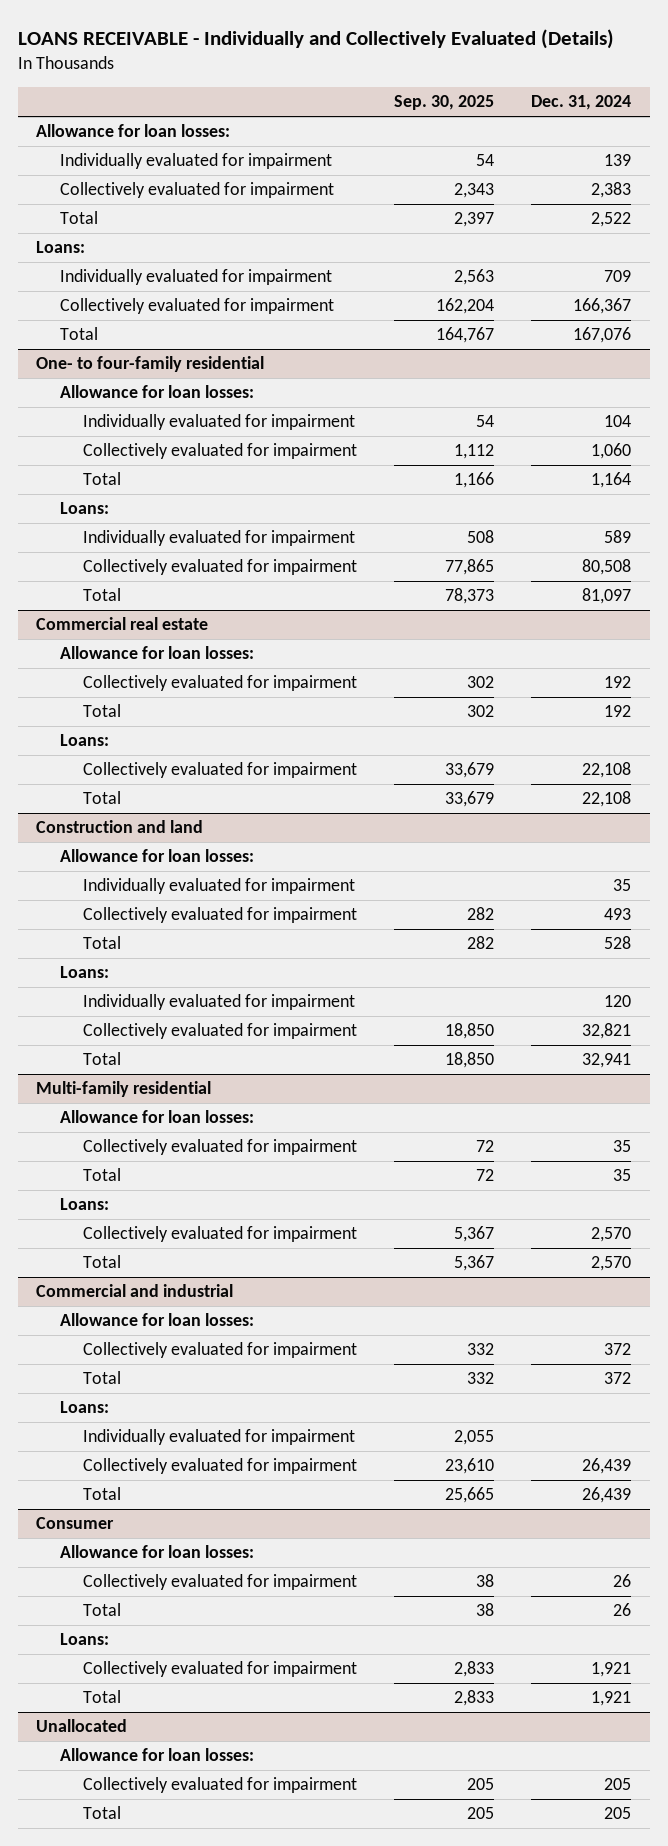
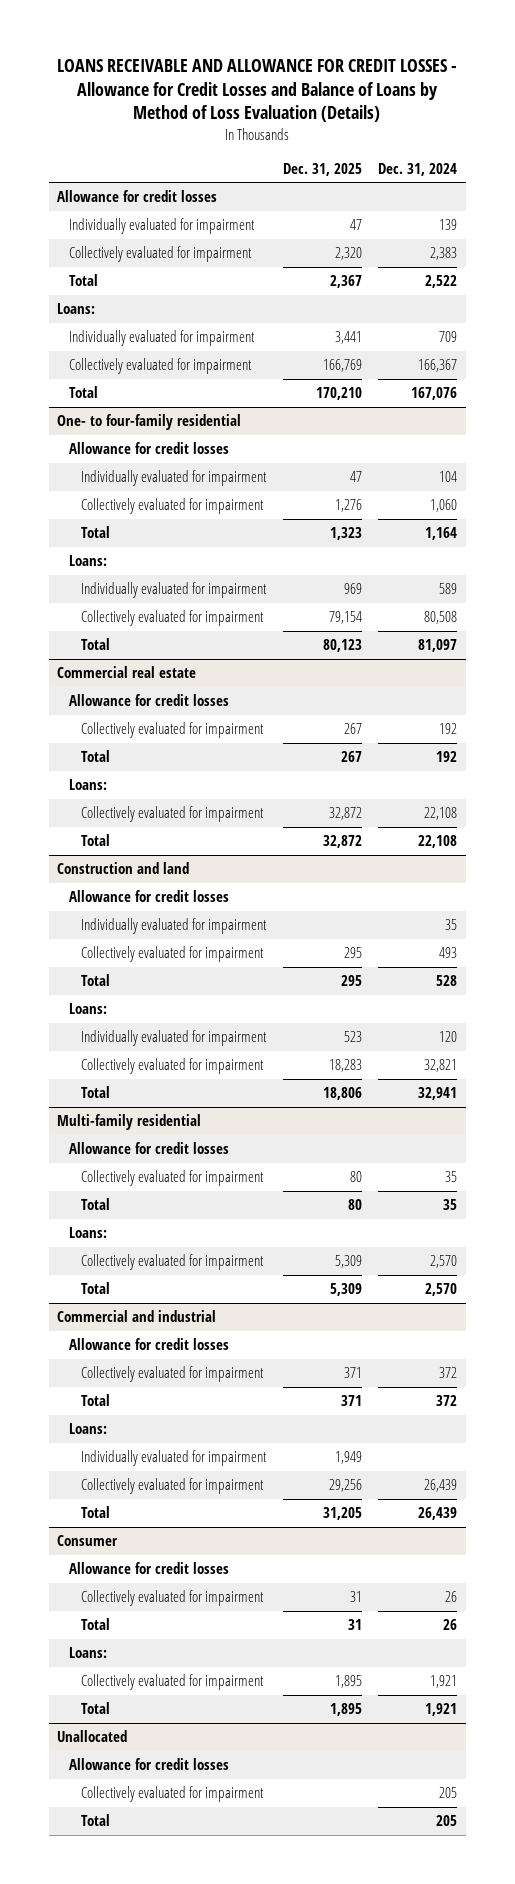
[17,29,614,50] LOANS RECEIVABLE - Individually and Collectively Evaluated (Details) -> [57,59,458,123] LOANS RECEIVABLE AND ALLOWANCE FOR CREDIT LOSSES - Allowance for Credit Losses and Balance of Loans by Method of Loss Evaluation (Details)
[394,95,495,111] Sep. 30, 2025 -> none
none -> [282,163,362,177] Dec. 31, 2025
[36,124,231,138] Allowance for loan losses: -> [57,190,218,203] Allowance for credit losses
[59,385,254,399] Allowance for loan losses: -> [69,442,230,455] Allowance for credit losses
[59,646,254,660] Allowance for loan losses: -> [69,694,230,707] Allowance for credit losses
[59,849,254,863] Allowance for loan losses: -> [69,890,230,903] Allowance for credit losses
[59,1110,254,1124] Allowance for loan losses: -> [69,1142,230,1155] Allowance for credit losses
[59,1313,254,1327] Allowance for loan losses: -> [69,1338,230,1351] Allowance for credit losses
[59,1545,254,1559] Allowance for loan losses: -> [69,1562,230,1575] Allowance for credit losses
[59,1748,254,1762] Allowance for loan losses: -> [69,1758,230,1771] Allowance for credit losses

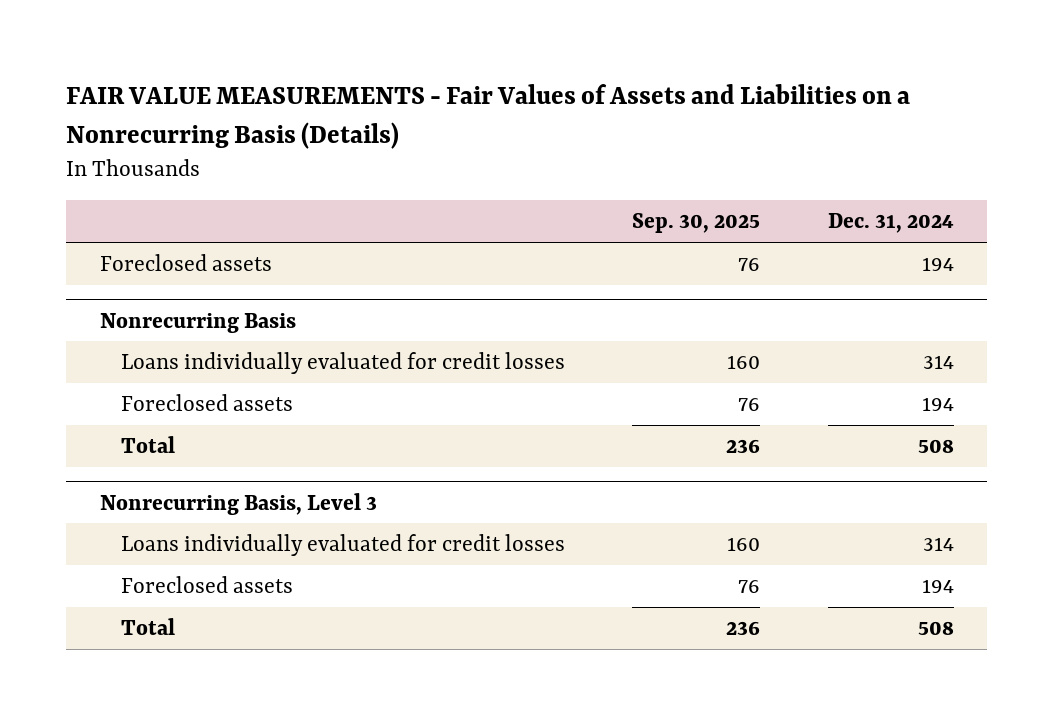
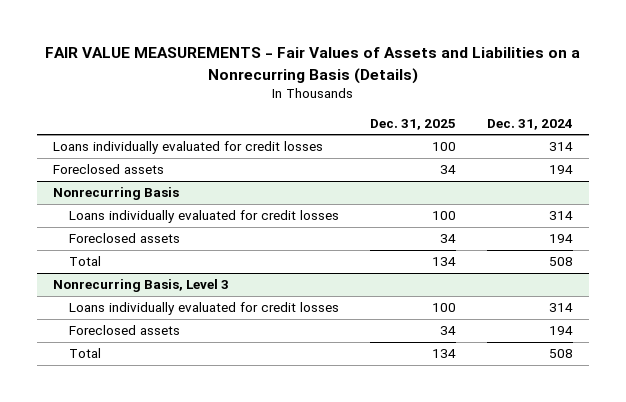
[632,213,761,234] Sep. 30, 2025 -> none
none -> [370,118,457,130] Dec. 31, 2025
none -> [52,141,323,155] Loans individually evaluated for credit losses

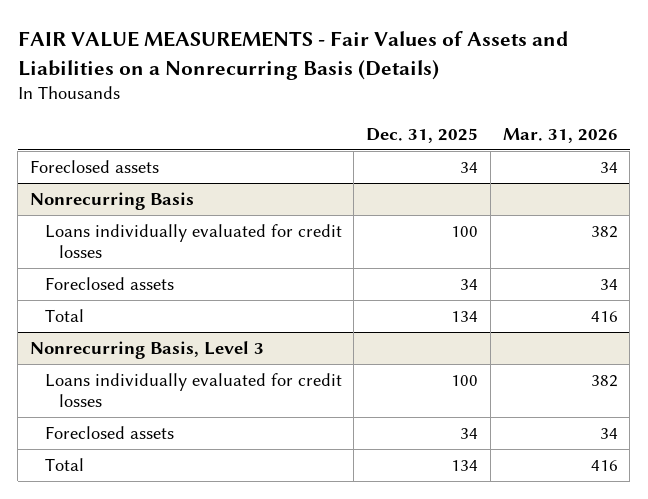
[487,118,574,130] Dec. 31, 2024 -> none
none -> [502,127,618,143] Mar. 31, 2026
[52,141,323,155] Loans individually evaluated for credit losses -> none

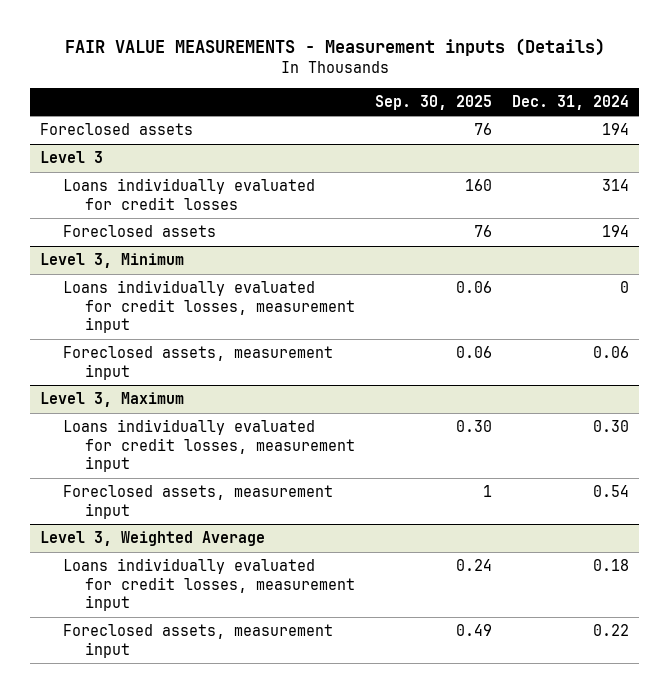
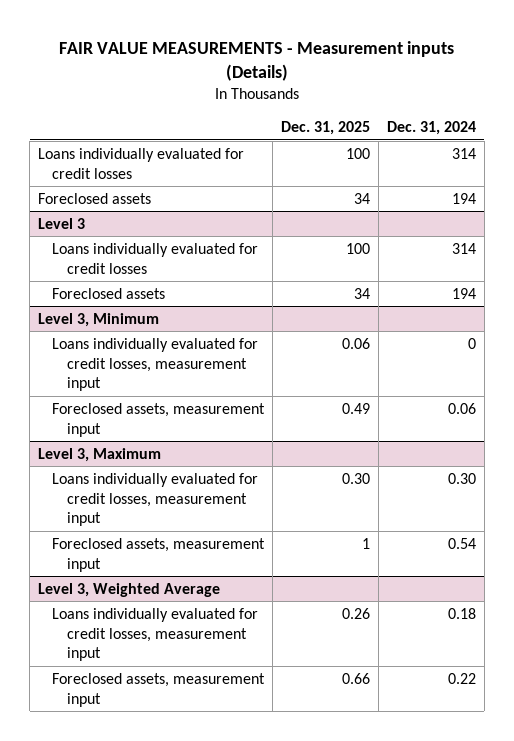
[375,94,493,110] Sep. 30, 2025 -> none
none -> [281,120,371,135] Dec. 31, 2025
none -> [38,147,245,179] Loans individually evaluated for credit losses

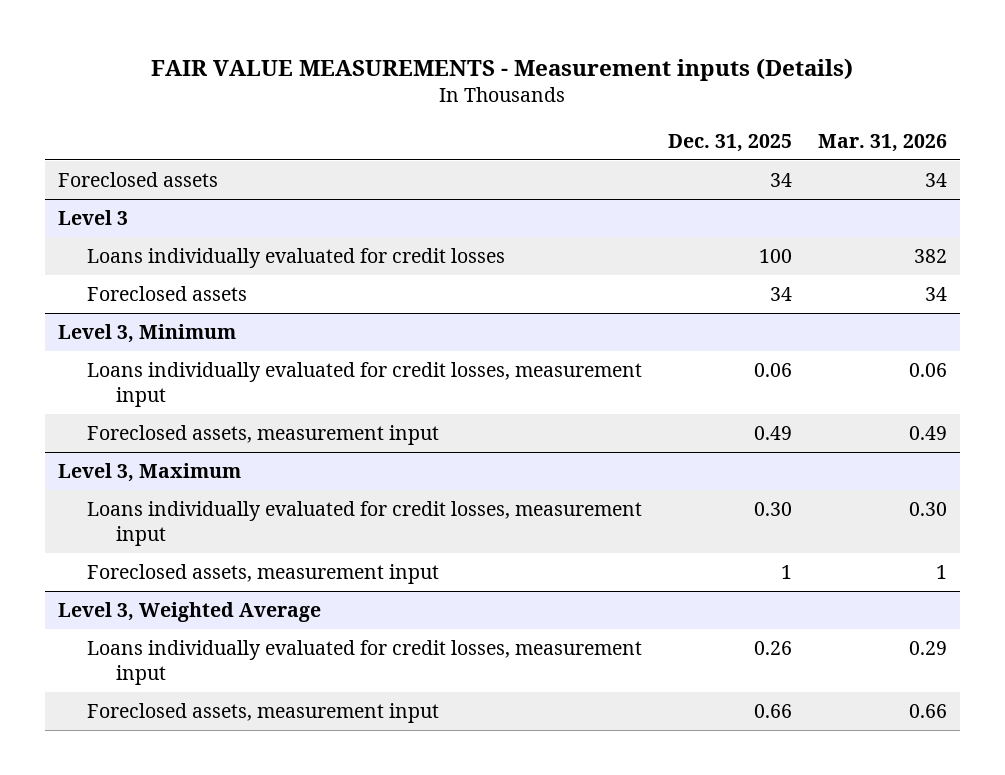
[386,120,476,135] Dec. 31, 2024 -> none
none -> [817,133,947,152] Mar. 31, 2026
[38,147,245,179] Loans individually evaluated for credit losses -> none

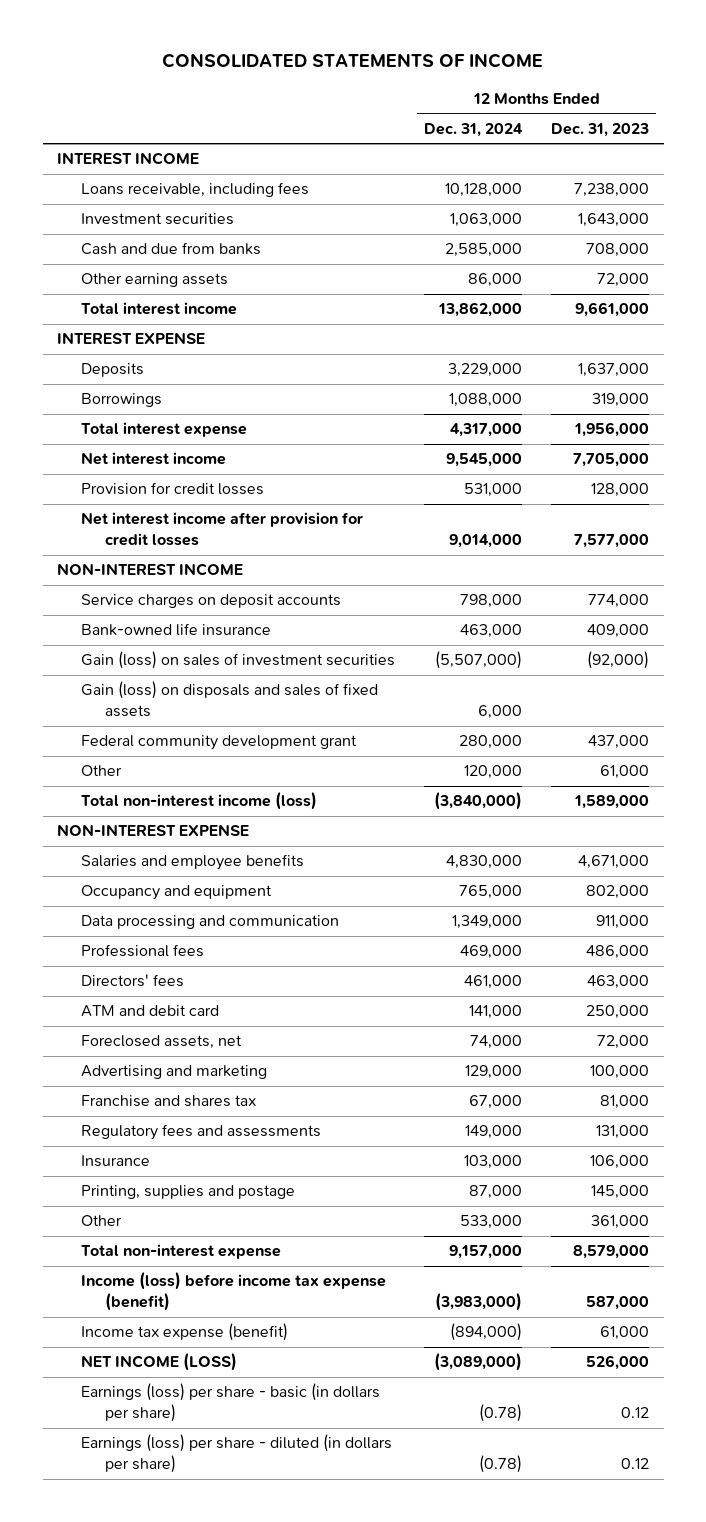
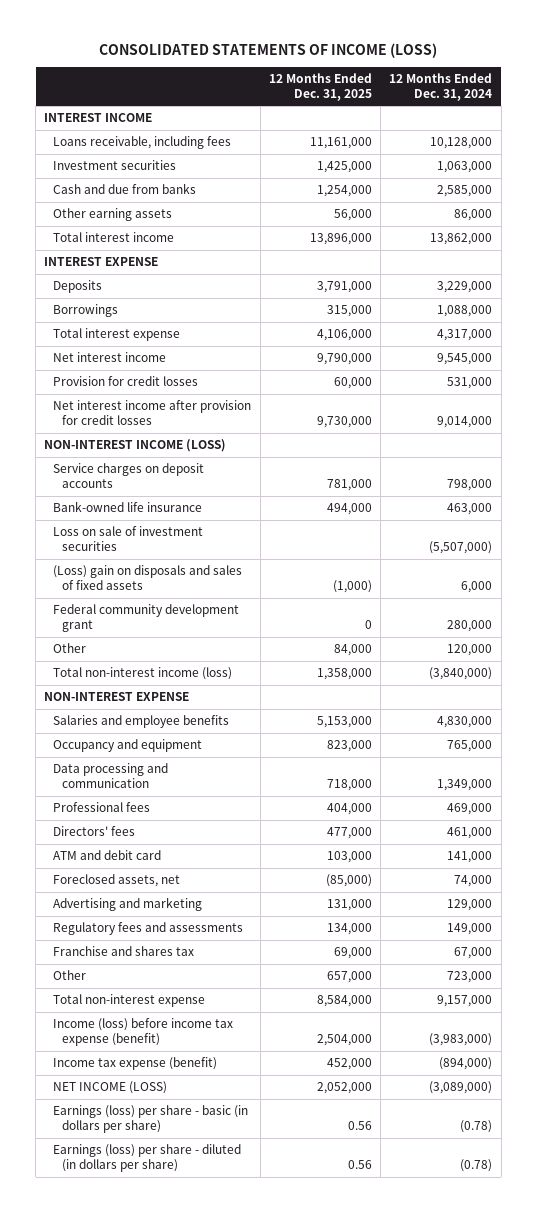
[162,53,544,69] CONSOLIDATED STATEMENTS OF INCOME -> [99,42,438,58] CONSOLIDATED STATEMENTS OF INCOME (LOSS)
[551,122,650,137] Dec. 31, 2023 -> none
none -> [268,73,372,101] 12 Months Ended Dec. 31, 2025
[57,563,244,577] NON-INTEREST INCOME -> [44,439,227,453] NON-INTEREST INCOME (LOSS)
[81,651,396,670] Gain (loss) on sales of investment securities -> [53,526,204,551] Loss on sale of investment securities
[81,681,379,717] Gain (loss) on disposals and sales of fixed assets -> [53,565,243,590] (Loss) gain on disposals and sales of fixed assets
[81,1155,151,1168] Insurance -> none
[81,1185,296,1200] Printing, supplies and postage -> none
[81,1095,257,1108] Franchise and shares tax -> [53,946,195,957] Franchise and shares tax
[460,1215,523,1230] 533,000 -> [447,971,493,984] 723,000

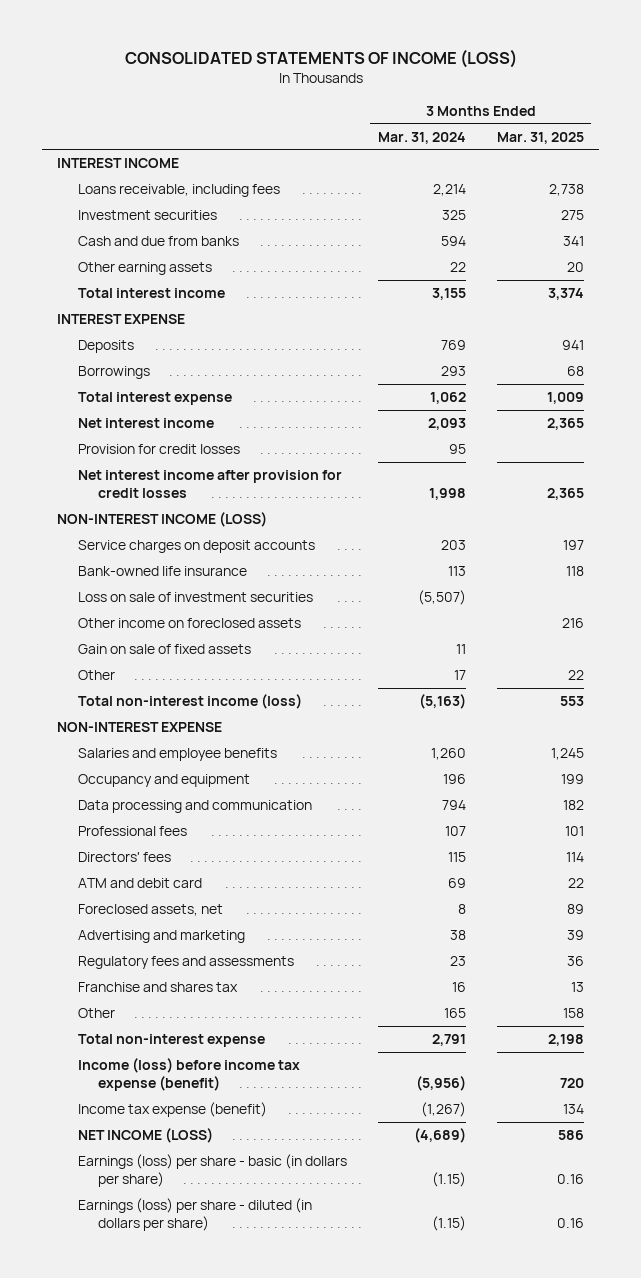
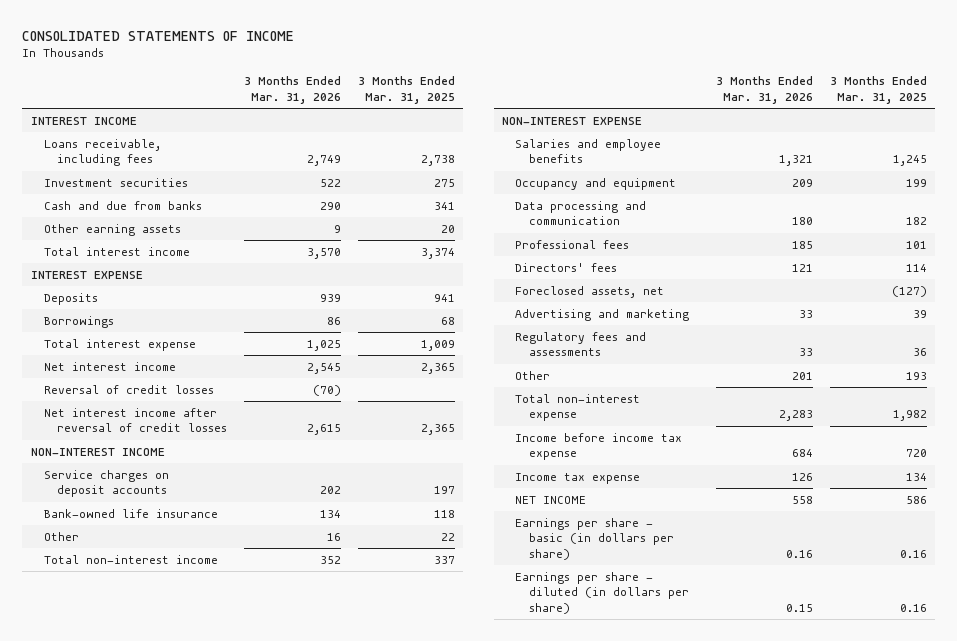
[124,48,517,68] CONSOLIDATED STATEMENTS OF INCOME (LOSS) -> [21,30,294,41] CONSOLIDATED STATEMENTS OF INCOME
[377,131,466,144] Mar. 31, 2024 -> none
none -> [243,76,341,104] 3 Months Ended Mar. 31, 2026
[77,444,240,455] Provision for credit losses -> [43,384,214,394] Reversal of credit losses
[77,470,342,499] Net interest income after provision for credit losses -> [43,407,227,433] Net interest income after reversal of credit losses
[57,512,268,528] NON-INTEREST INCOME (LOSS) -> [30,447,165,456] NON-INTEREST INCOME
[77,592,313,603] Loss on sale of investment securities -> none
[77,618,301,629] Other income on foreclosed assets -> none
[77,644,251,655] Gain on sale of fixed assets -> none
[77,694,302,710] Total non-interest income (loss) -> [43,554,218,564] Total non-interest income
[559,696,584,707] 553 -> [433,555,455,564] 337
[77,878,202,889] ATM and debit card -> none
[566,904,584,915] 89 -> [891,285,927,297] (127)
[77,982,238,993] Franchise and shares tax -> none
[562,1008,584,1019] 158 -> [905,371,927,380] 193
[547,1034,584,1047] 2,198 -> [892,410,927,422] 1,982
[77,1058,300,1092] Income (loss) before income tax expense (benefit) -> [515,432,683,461] Income before income tax expense
[77,1102,267,1118] Income tax expense (benefit) -> [515,472,641,484] Income tax expense
[77,1128,213,1144] NET INCOME (LOSS) -> [515,495,587,504] NET INCOME
[77,1154,347,1188] Earnings (loss) per share - basic (in dollars per share) -> [515,517,674,560] Earnings per share - basic (in dollars per share)
[77,1198,312,1232] Earnings (loss) per share - diluted (in dollars per share) -> [515,571,689,614] Earnings per share - diluted (in dollars per share)

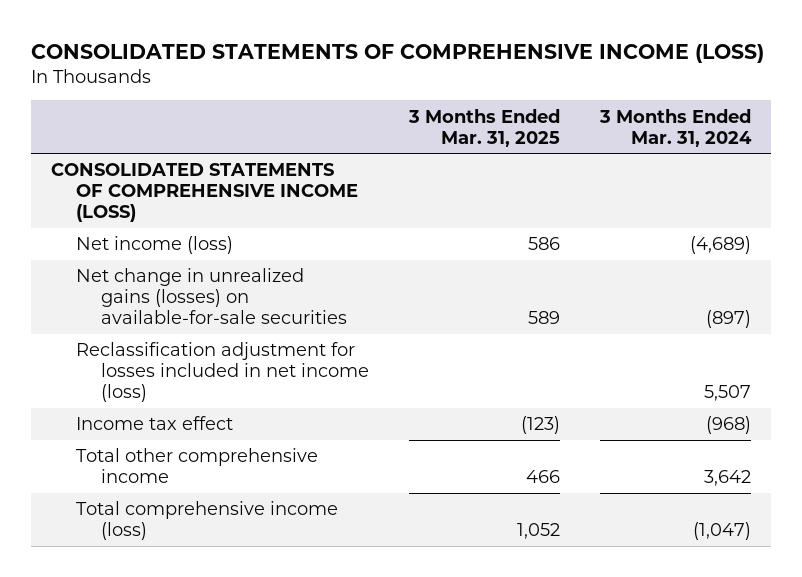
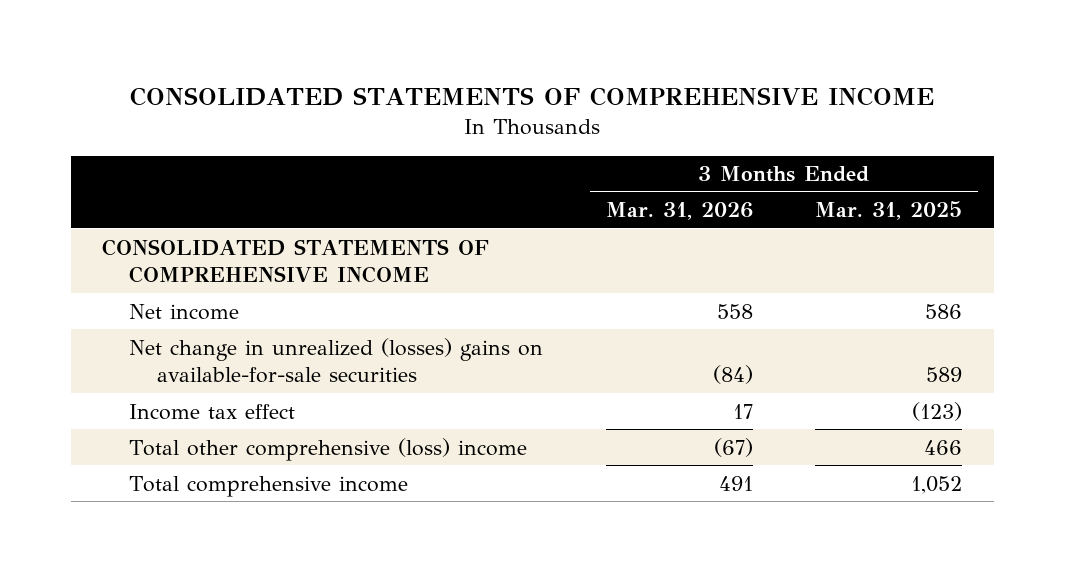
[31,43,765,63] CONSOLIDATED STATEMENTS OF COMPREHENSIVE INCOME (LOSS) -> [130,86,935,106] CONSOLIDATED STATEMENTS OF COMPREHENSIVE INCOME
[598,108,752,147] 3 Months Ended Mar. 31, 2024 -> none
none -> [605,202,753,221] Mar. 31, 2026
[75,342,369,403] Reclassification adjustment for losses included in net income (loss) -> none
[51,163,358,223] CONSOLIDATED STATEMENTS OF COMPREHENSIVE INCOME (LOSS) -> [102,238,490,284] CONSOLIDATED STATEMENTS OF COMPREHENSIVE INCOME
[75,236,233,255] Net income (loss) -> [129,303,240,320] Net income
[75,268,347,325] Net change in unrealized gains (losses) on available-for-sale securities -> [129,337,544,384] Net change in unrealized (losses) gains on available-for-sale securities
[75,448,318,484] Total other comprehensive income -> [129,437,528,461] Total other comprehensive (loss) income
[75,501,338,541] Total comprehensive income (loss) -> [129,475,409,497] Total comprehensive income

